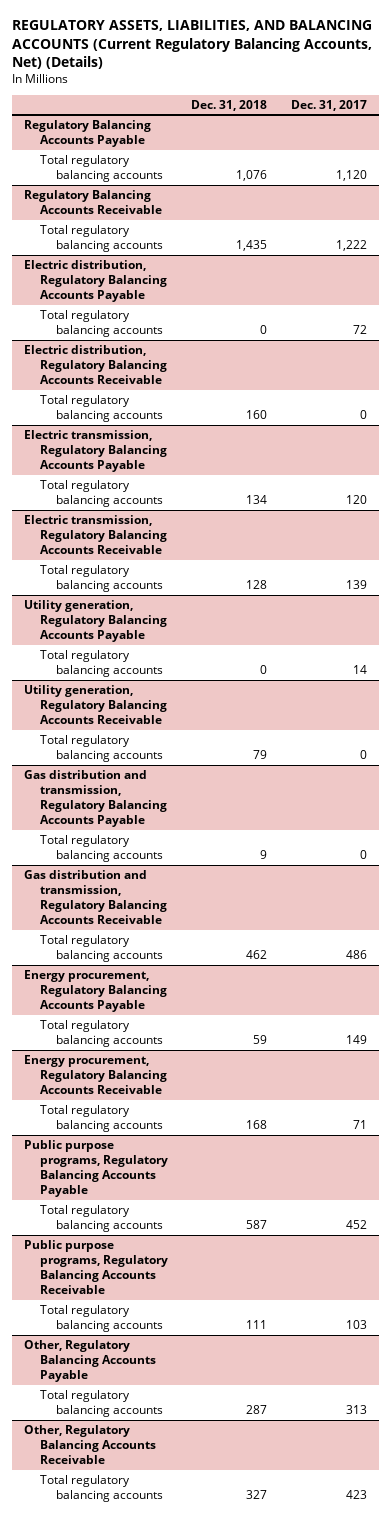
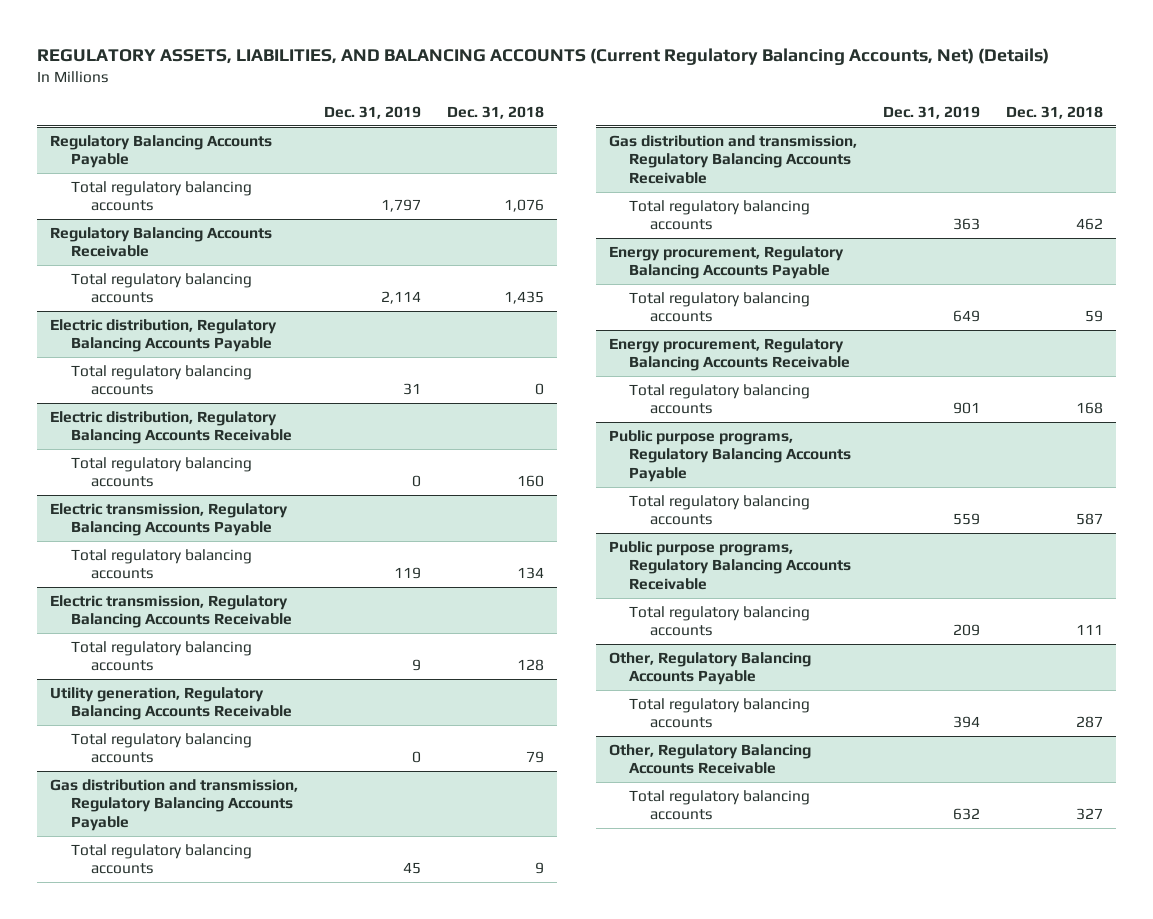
[291,99,368,111] Dec. 31, 2017 -> none
none -> [324,105,422,119] Dec. 31, 2019
[24,599,167,643] Utility generation, Regulatory Balancing Accounts Payable -> none
[39,649,163,678] Total regulatory balancing accounts -> none

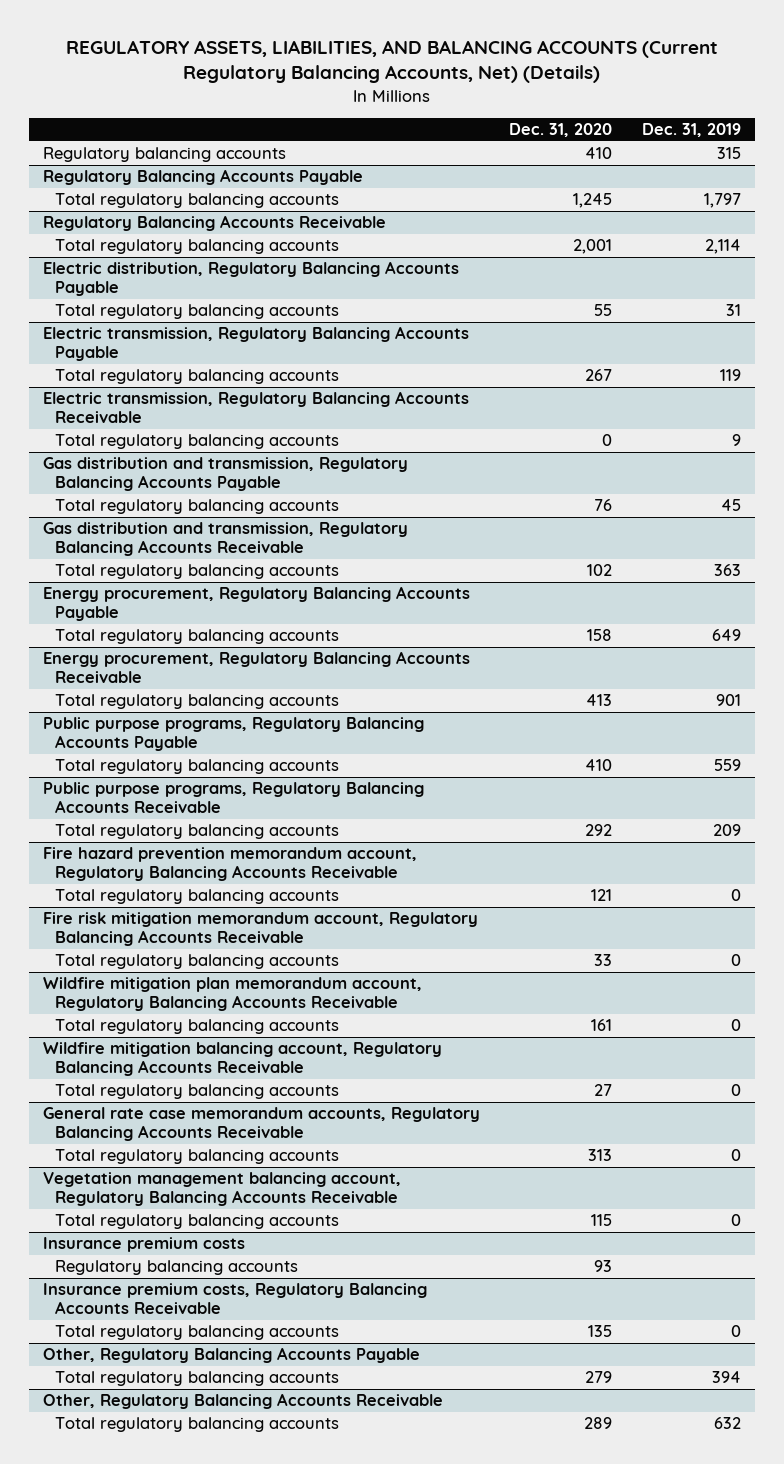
[447,105,545,119] Dec. 31, 2018 -> none
none -> [509,123,613,138] Dec. 31, 2020
none -> [43,147,287,163] Regulatory balancing accounts
[50,411,292,445] Electric distribution, Regulatory Balancing Accounts Receivable -> none
[70,457,252,488] Total regulatory balancing accounts -> none
[50,687,292,721] Utility generation, Regulatory Balancing Accounts Receivable -> none
[70,733,252,764] Total regulatory balancing accounts -> none
none -> [43,847,418,882] Fire hazard prevention memorandum account, Regulatory Balancing Accounts Receivable
none -> [54,889,339,905] Total regulatory balancing accounts
none -> [43,912,479,947] Fire risk mitigation memorandum account, Regulatory Balancing Accounts Receivable
none -> [54,954,339,970] Total regulatory balancing accounts
none -> [43,977,423,1012] Wildfire mitigation plan memorandum account, Regulatory Balancing Accounts Receivable
none -> [54,1019,339,1035] Total regulatory balancing accounts
none -> [43,1042,443,1077] Wildfire mitigation balancing account, Regulatory Balancing Accounts Receivable
none -> [54,1084,339,1100] Total regulatory balancing accounts
none -> [43,1107,481,1142] General rate case memorandum accounts, Regulatory Balancing Accounts Receivable
none -> [54,1149,339,1165] Total regulatory balancing accounts
none -> [43,1172,402,1207] Vegetation management balancing account, Regulatory Balancing Accounts Receivable
none -> [54,1214,339,1230] Total regulatory balancing accounts
none -> [43,1237,246,1253] Insurance premium costs
none -> [54,1260,298,1276] Regulatory balancing accounts
none -> [43,1283,428,1315] Insurance premium costs, Regulatory Balancing Accounts Receivable
none -> [54,1325,339,1341] Total regulatory balancing accounts

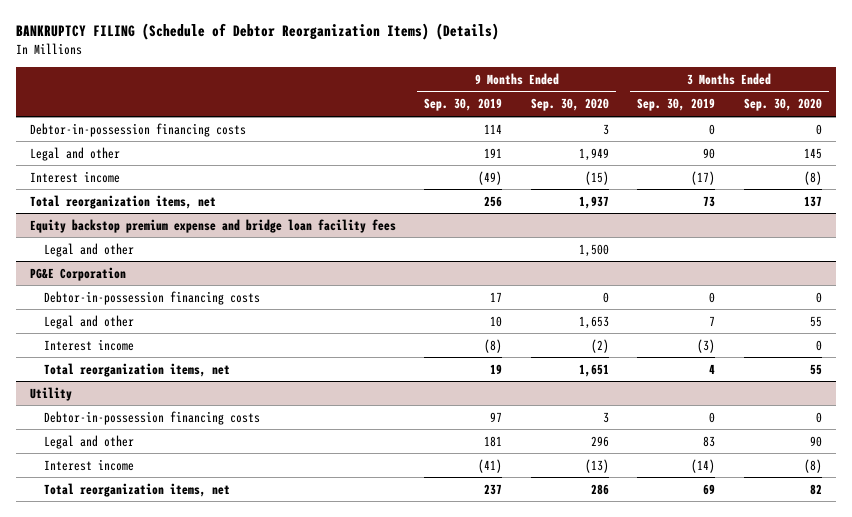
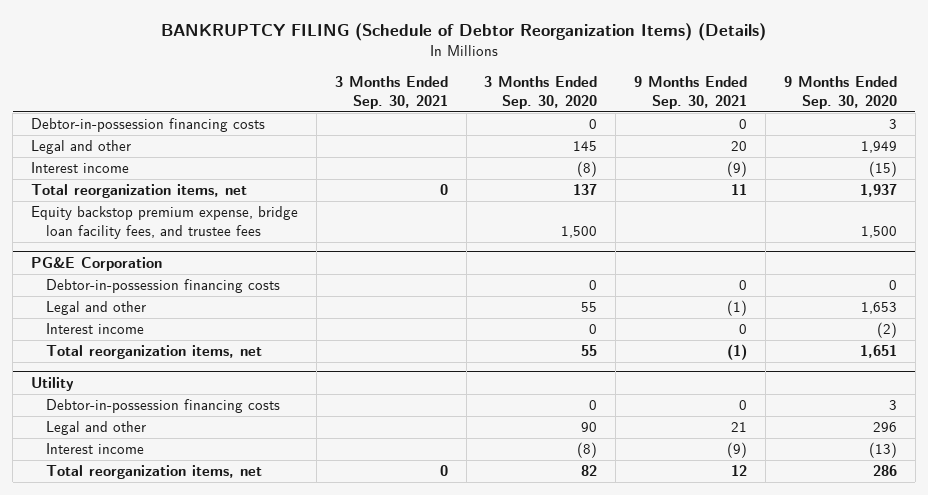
[424,98,503,112] Sep. 30, 2019 -> none
[637,98,716,112] Sep. 30, 2019 -> none
none -> [334,75,448,109] 3 Months Ended Sep. 30, 2021
none -> [634,75,748,109] 9 Months Ended Sep. 30, 2021
[29,218,396,233] Equity backstop premium expense and bridge loan facility fees -> none
[43,242,134,257] Legal and other -> none
none -> [30,206,298,240] Equity backstop premium expense, bridge loan facility fees, and trustee fees

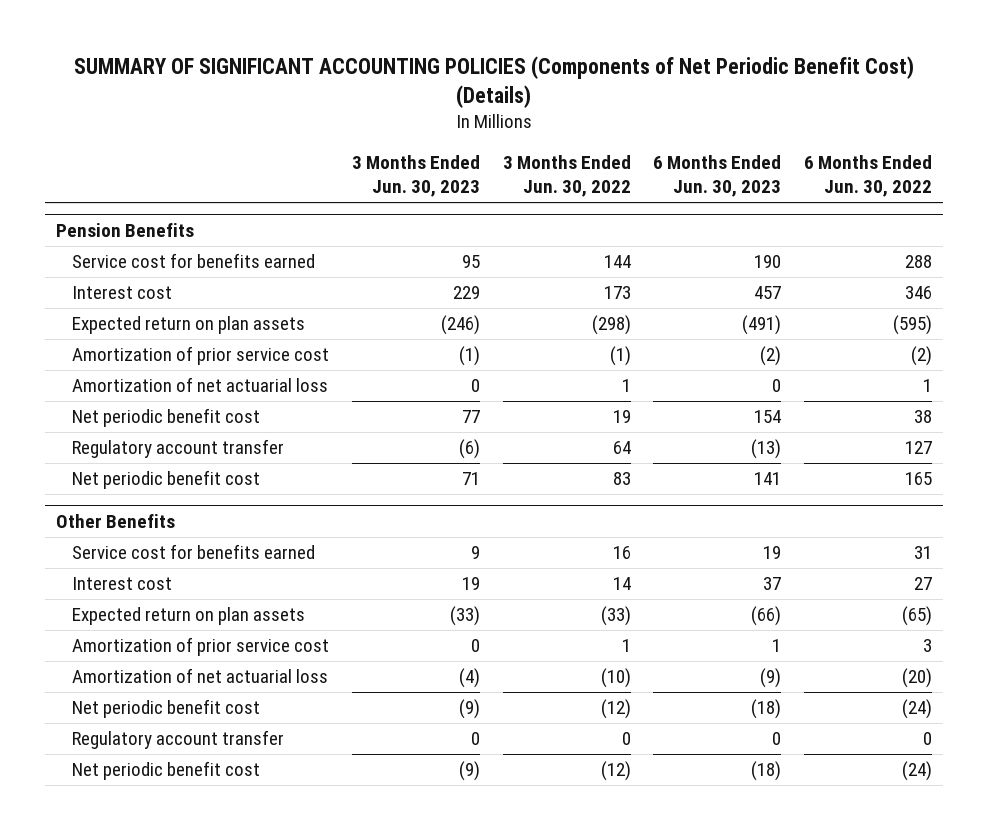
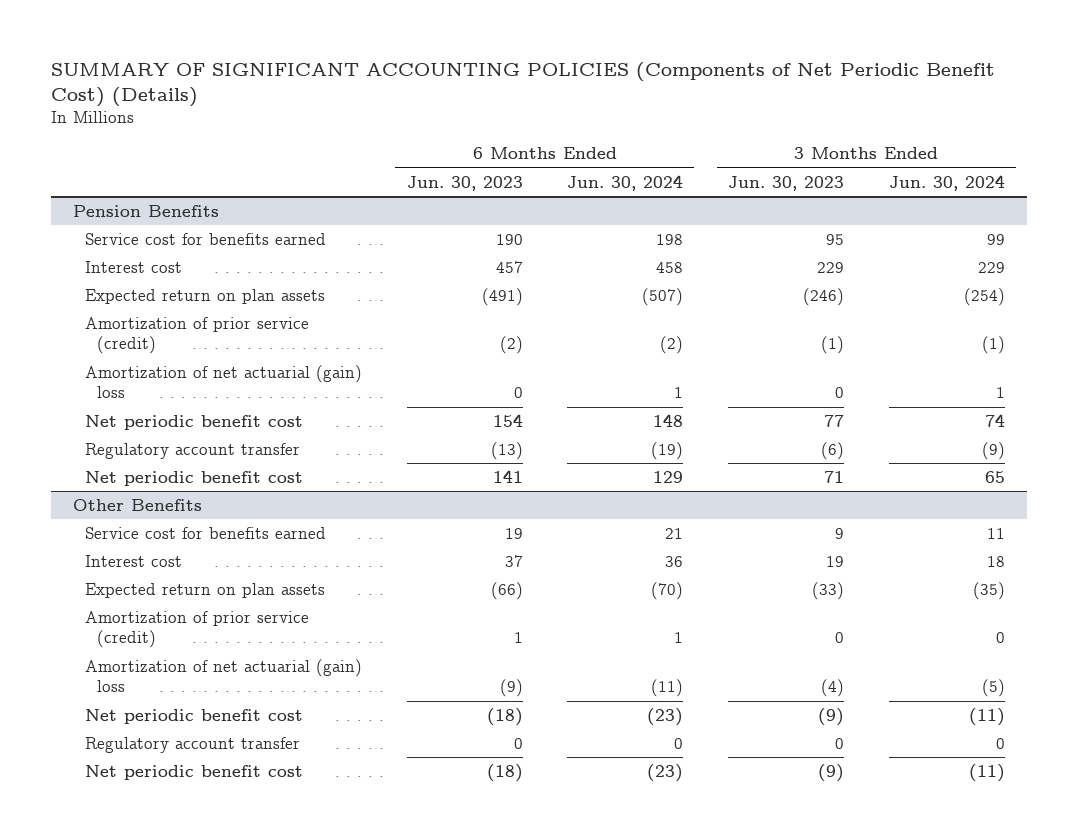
[502,155,631,198] 3 Months Ended Jun. 30, 2022 -> none
[804,155,933,198] 6 Months Ended Jun. 30, 2022 -> none
none -> [567,174,684,191] Jun. 30, 2024
none -> [888,174,1005,191] Jun. 30, 2024
[72,346,330,366] Amortization of prior service cost -> [84,316,309,355] Amortization of prior service (credit)
[72,377,329,393] Amortization of net actuarial loss -> [84,364,362,399] Amortization of net actuarial (gain) loss
[72,637,330,657] Amortization of prior service cost -> [84,610,309,649] Amortization of prior service (credit)
[72,668,329,684] Amortization of net actuarial loss -> [84,658,362,693] Amortization of net actuarial (gain) loss

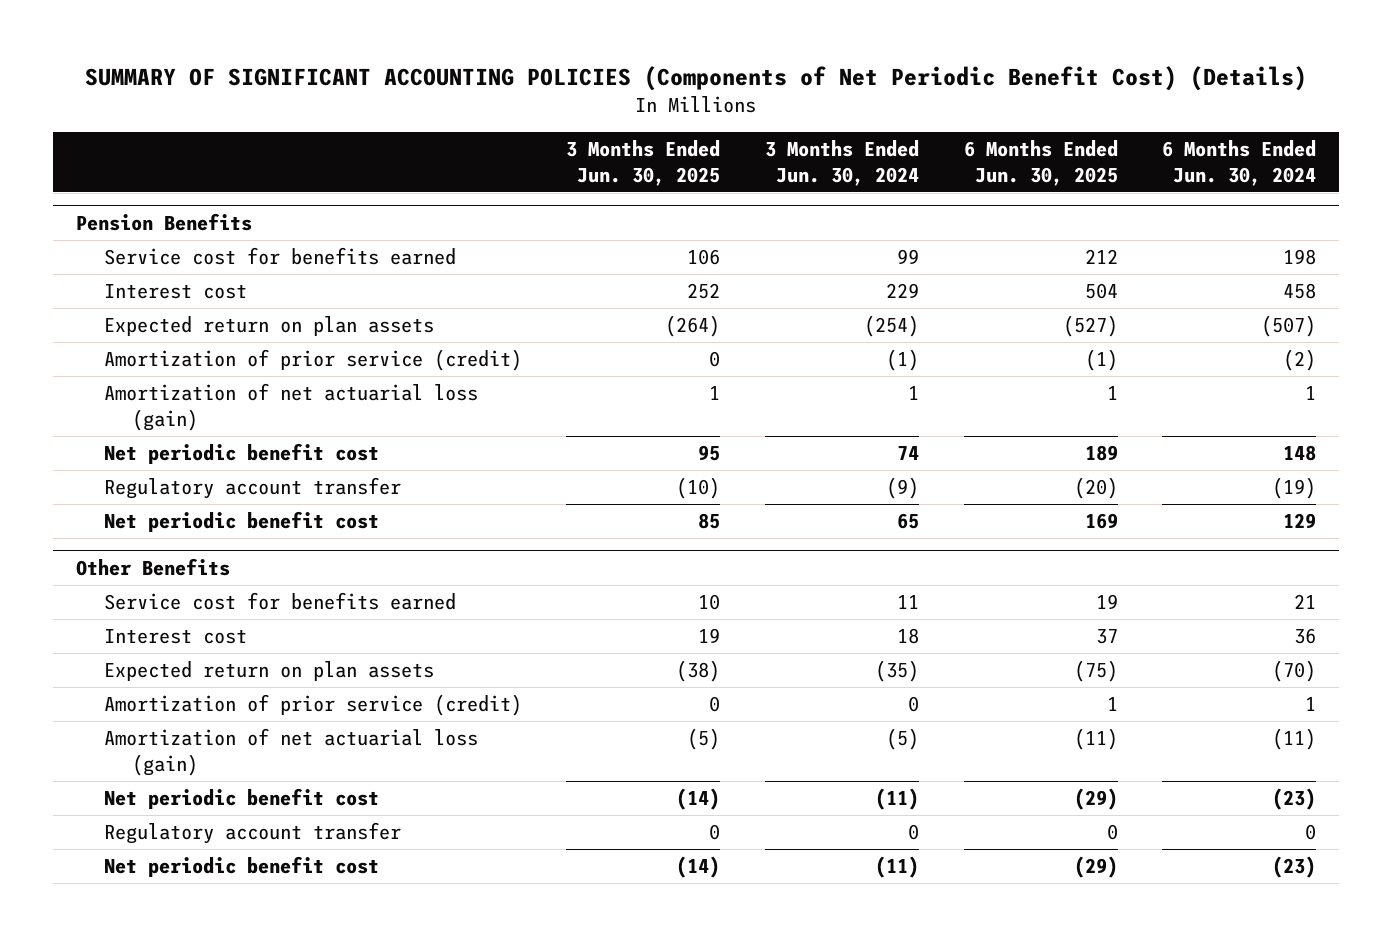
[406,175,523,191] Jun. 30, 2023 -> none
[727,175,844,191] Jun. 30, 2023 -> none
none -> [566,140,721,186] 3 Months Ended Jun. 30, 2025
none -> [963,140,1118,186] 6 Months Ended Jun. 30, 2025
[84,364,362,399] Amortization of net actuarial (gain) loss -> [103,383,478,431] Amortization of net actuarial loss (gain)
[84,658,362,693] Amortization of net actuarial (gain) loss -> [103,728,478,776] Amortization of net actuarial loss (gain)

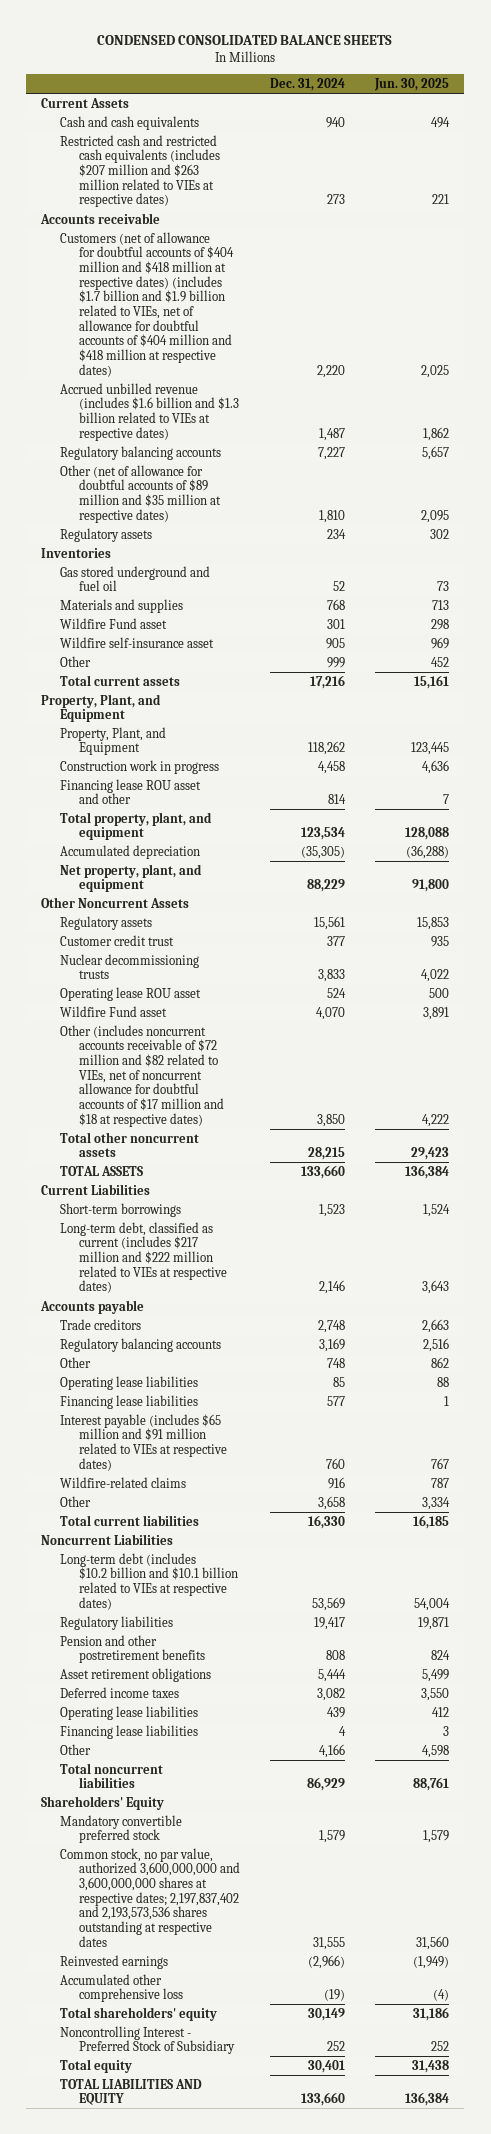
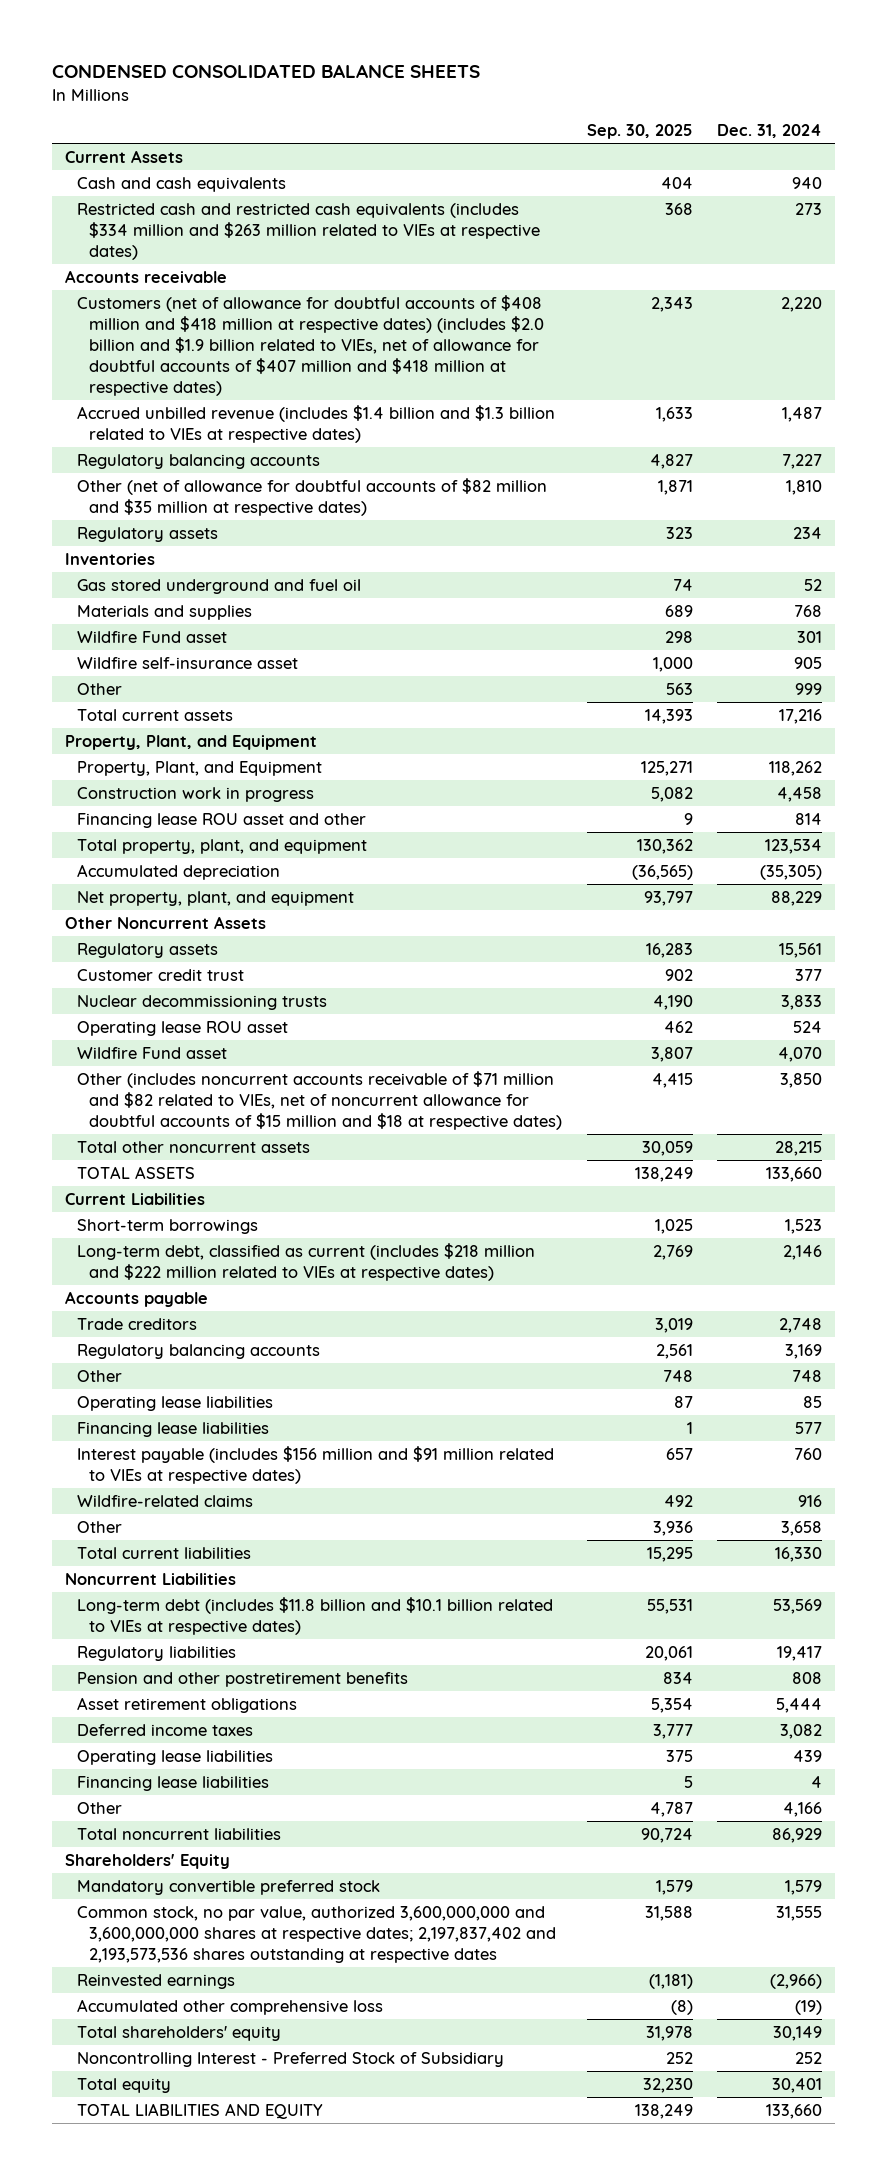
[374,77,450,91] Jun. 30, 2025 -> none
none -> [586,124,693,140] Sep. 30, 2025
[60,134,220,208] Restricted cash and restricted cash equivalents (includes $207 million and $263 million related to VIEs at respective dates) -> [76,202,540,260] Restricted cash and restricted cash equivalents (includes $334 million and $263 million related to VIEs at respective dates)
[60,231,234,377] Customers (net of allowance for doubtful accounts of $404 million and $418 million at respective dates) (includes $1.7 billion and $1.9 billion related to VIEs, net of allowance for doubtful accounts of $404 million and $418 million at respective dates) -> [76,294,544,396] Customers (net of allowance for doubtful accounts of $408 million and $418 million at respective dates) (includes $2.0 billion and $1.9 billion related to VIEs, net of allowance for doubtful accounts of $407 million and $418 million at respective dates)
[60,382,239,441] Accrued unbilled revenue (includes $1.6 billion and $1.3 billion related to VIEs at respective dates) -> [76,404,555,443] Accrued unbilled revenue (includes $1.4 billion and $1.3 billion related to VIEs at respective dates)
[60,464,221,523] Other (net of allowance for doubtful accounts of $89 million and $35 million at respective dates) -> [76,477,547,516] Other (net of allowance for doubtful accounts of $82 million and $35 million at respective dates)
[60,1024,224,1127] Other (includes noncurrent accounts receivable of $72 million and $82 related to VIEs, net of noncurrent allowance for doubtful accounts of $17 million and $18 at respective dates) -> [76,1070,562,1130] Other (includes noncurrent accounts receivable of $71 million and $82 related to VIEs, net of noncurrent allowance for doubtful accounts of $15 million and $18 at respective dates)
[60,1221,227,1294] Long-term debt, classified as current (includes $217 million and $222 million related to VIEs at respective dates) -> [76,1242,535,1281] Long-term debt, classified as current (includes $218 million and $222 million related to VIEs at respective dates)
[60,1413,227,1471] Interest payable (includes $65 million and $91 million related to VIEs at respective dates) -> [76,1445,554,1484] Interest payable (includes $156 million and $91 million related to VIEs at respective dates)
[60,1552,238,1610] Long-term debt (includes $10.2 billion and $10.1 billion related to VIEs at respective dates) -> [76,1596,553,1635] Long-term debt (includes $11.8 billion and $10.1 billion related to VIEs at respective dates)

